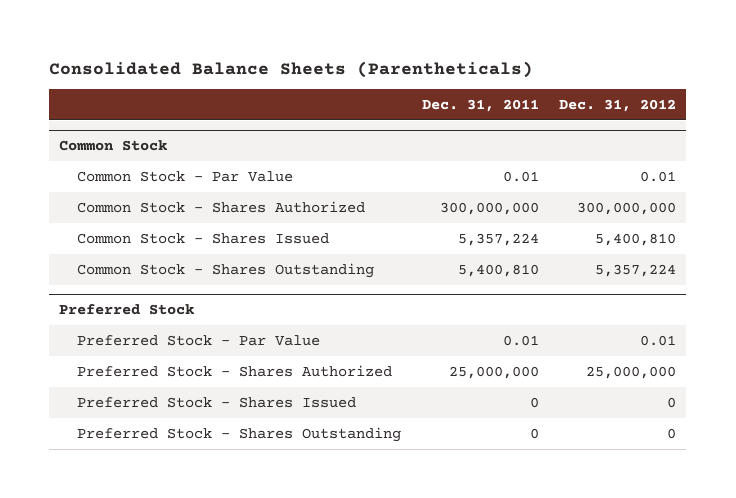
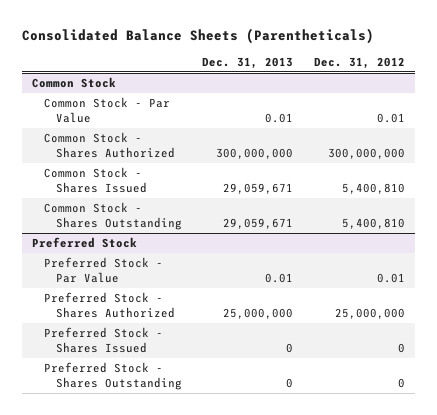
[421,99,539,113] Dec. 31, 2011 -> none
none -> [202,56,294,69] Dec. 31, 2013
[595,263,677,277] 5,357,224 -> [341,218,405,230] 5,400,810

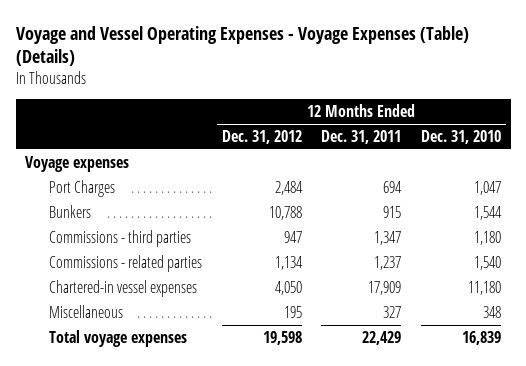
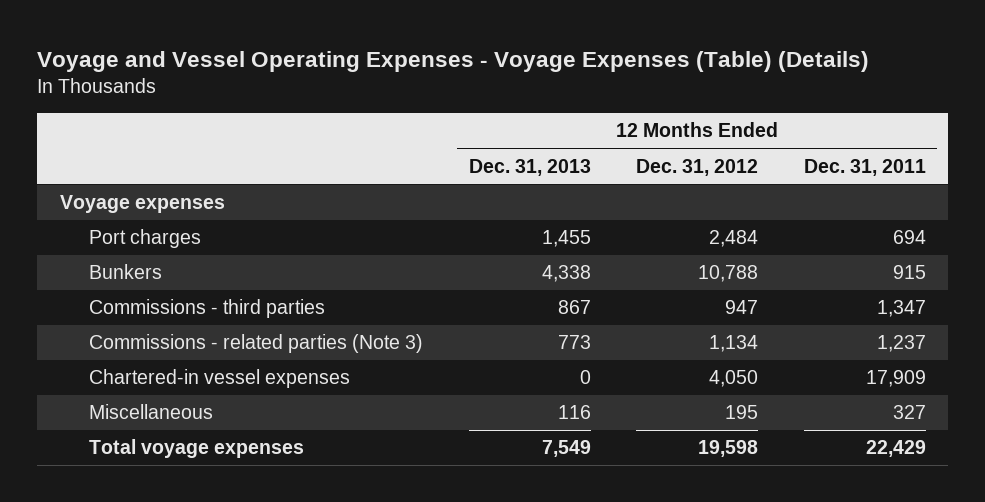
[420,129,501,144] Dec. 31, 2010 -> none
none -> [468,158,591,176] Dec. 31, 2013
[49,179,116,197] Port Charges -> [89,229,202,249] Port charges
[49,254,203,272] Commissions - related parties -> [89,334,424,354] Commissions - related parties (Note 3)

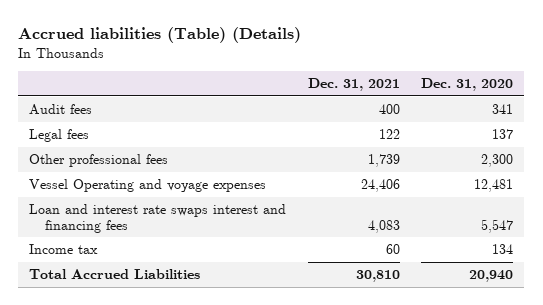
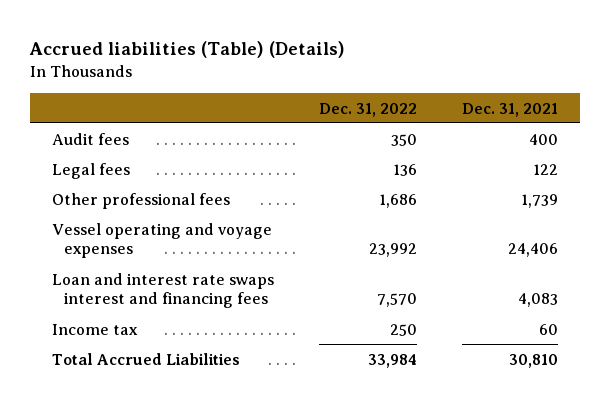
[421,77,514,91] Dec. 31, 2020 -> none
none -> [318,102,417,117] Dec. 31, 2022
[29,178,267,192] Vessel Operating and voyage expenses -> [51,222,272,259] Vessel operating and voyage expenses

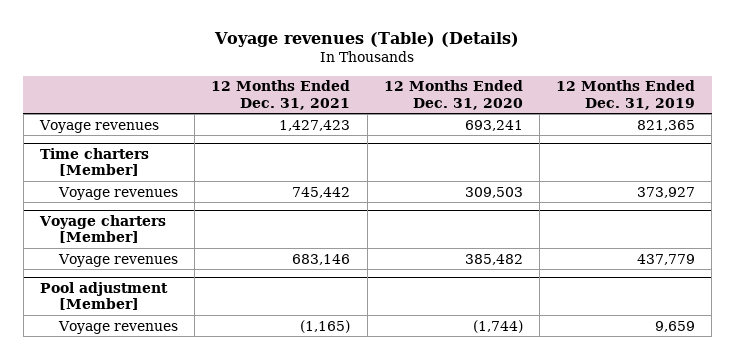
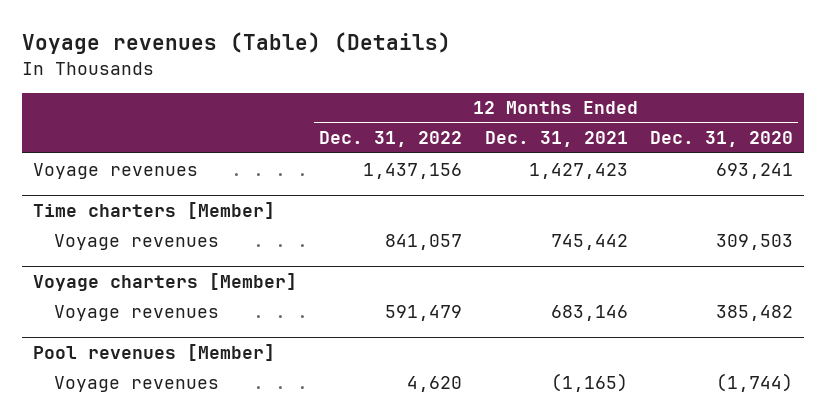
[555,80,695,110] 12 Months Ended Dec. 31, 2019 -> none
none -> [319,131,463,148] Dec. 31, 2022
[39,281,168,310] Pool adjustment [Member] -> [33,343,276,361] Pool revenues [Member]

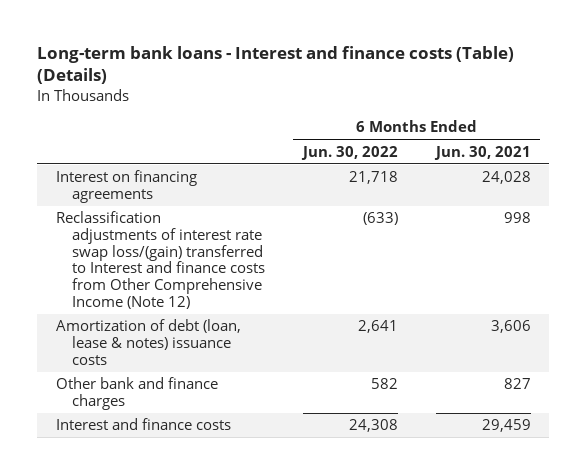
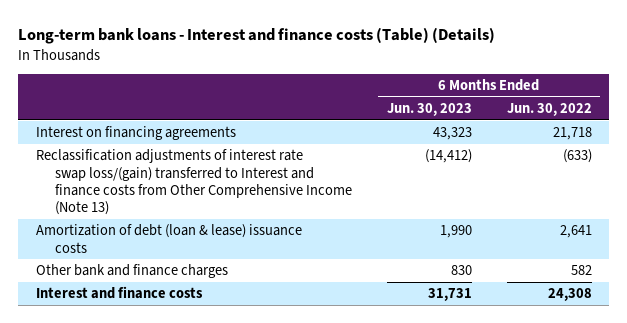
[433,145,531,160] Jun. 30, 2021 -> none
none -> [386,102,472,116] Jun. 30, 2023
[56,211,265,309] Reclassification adjustments of interest rate swap loss/(gain) transferred to Interest and finance costs from Other Comprehensive Income (Note 12) -> [35,149,353,216] Reclassification adjustments of interest rate swap loss/(gain) transferred to Interest and finance costs from Other Comprehensive Income (Note 13)
[56,319,242,365] Amortization of debt (loan, lease & notes) issuance costs -> [35,224,302,253] Amortization of debt (loan & lease) issuance costs

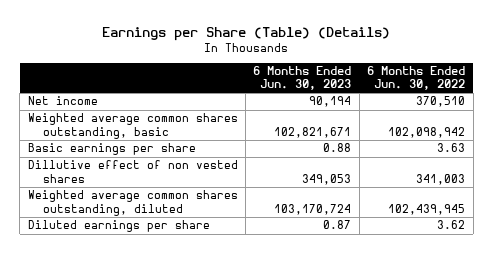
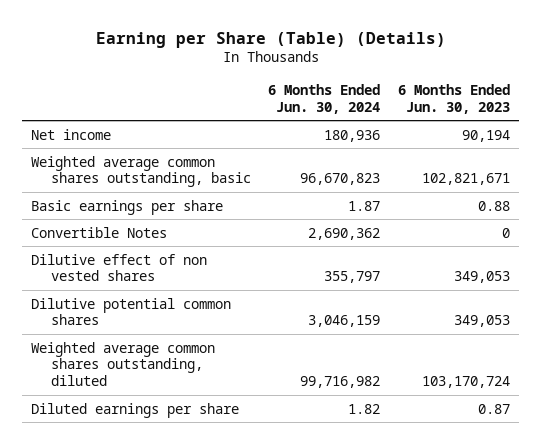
[102,26,391,41] Earnings per Share (Table) (Details) -> [95,31,446,48] Earning per Share (Table) (Details)
[367,66,466,91] 6 Months Ended Jun. 30, 2022 -> none
none -> [268,84,381,114] 6 Months Ended Jun. 30, 2024
none -> [30,226,167,238] Convertible Notes
none -> [30,253,207,282] Dilutive effect of non vested shares
[27,160,238,183] Dillutive effect of non vested shares -> [30,297,231,326] Dilutive potential common shares

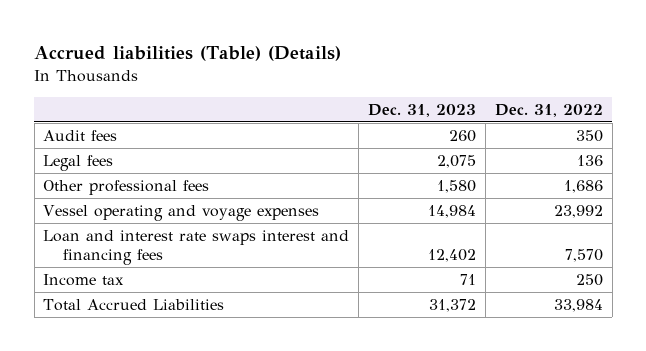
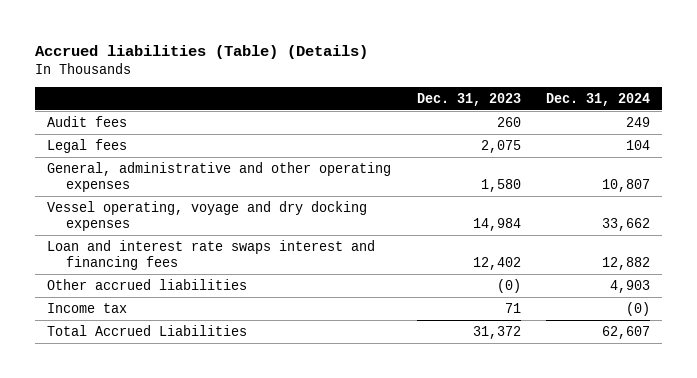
[494,104,603,118] Dec. 31, 2022 -> none
none -> [545,92,650,106] Dec. 31, 2024
[43,179,210,195] Other professional fees -> [47,161,392,192] General, administrative and other operating expenses
[43,204,320,221] Vessel operating and voyage expenses -> [47,200,368,231] Vessel operating, voyage and dry docking expenses
none -> [47,278,248,290] Other accrued liabilities

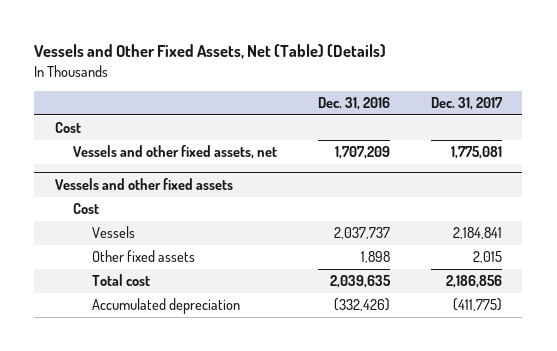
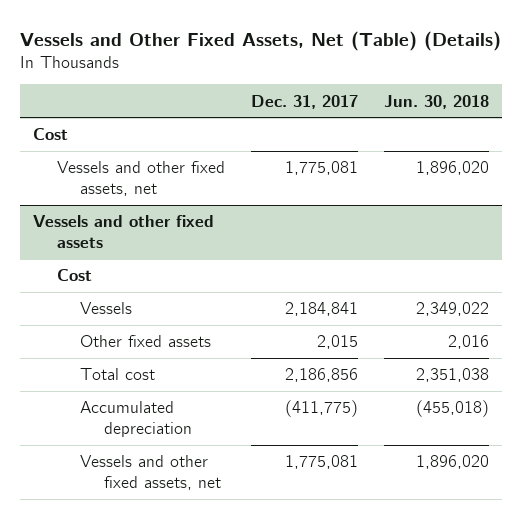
[318,97,391,111] Dec. 31, 2016 -> none
none -> [383,94,489,109] Jun. 30, 2018
none -> [80,455,221,491] Vessels and other fixed assets, net

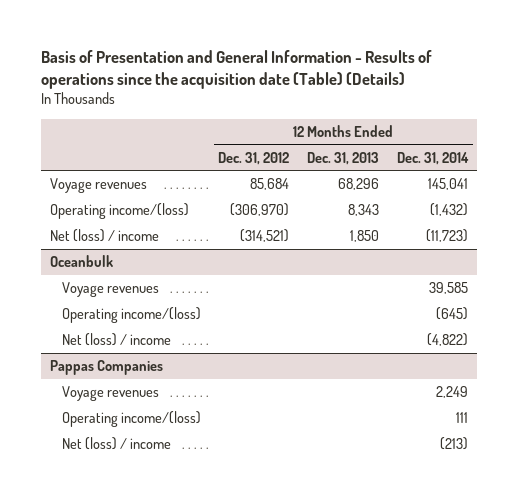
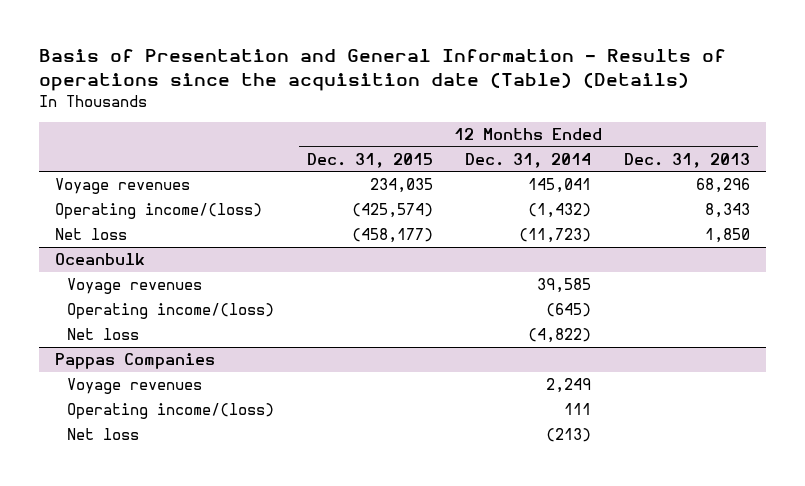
[218,151,290,165] Dec. 31, 2012 -> none
none -> [306,152,433,168] Dec. 31, 2015
[49,229,159,243] Net (loss) / income -> [55,228,128,241] Net loss
[61,333,171,347] Net (loss) / income -> [67,328,140,341] Net loss
[61,437,171,451] Net (loss) / income -> [67,428,140,441] Net loss

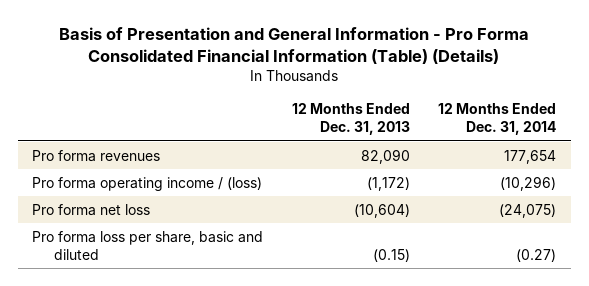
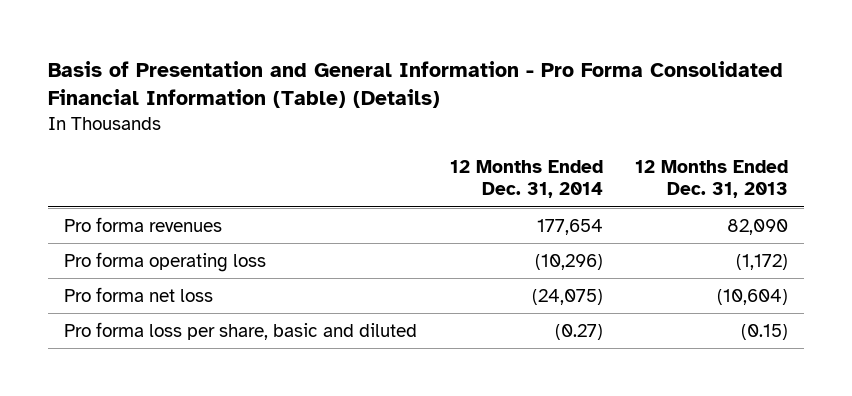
[32,176,263,191] Pro forma operating income / (loss) -> [64,251,267,272] Pro forma operating loss

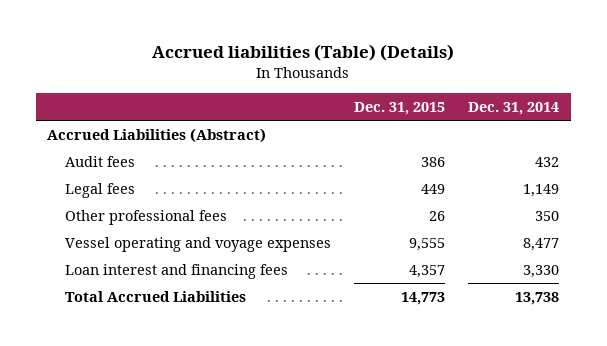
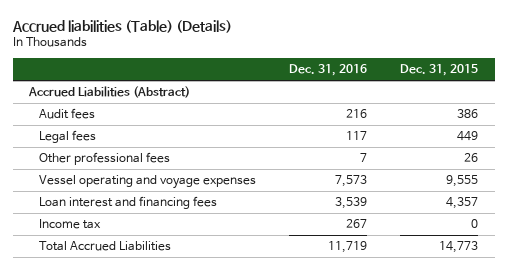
[468,101,560,115] Dec. 31, 2014 -> none
none -> [289,64,368,77] Dec. 31, 2016
none -> [39,219,102,230] Income tax

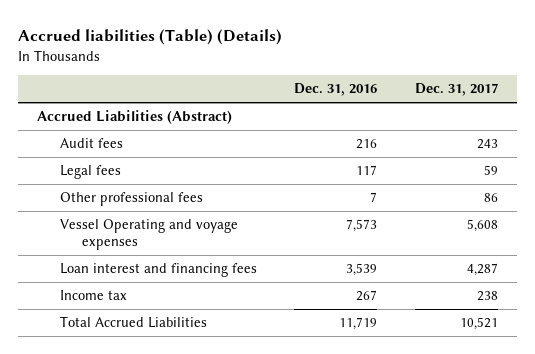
[400,64,479,77] Dec. 31, 2015 -> none
none -> [415,83,499,97] Dec. 31, 2017
[39,175,257,190] Vessel operating and voyage expenses -> [59,219,238,251] Vessel Operating and voyage expenses

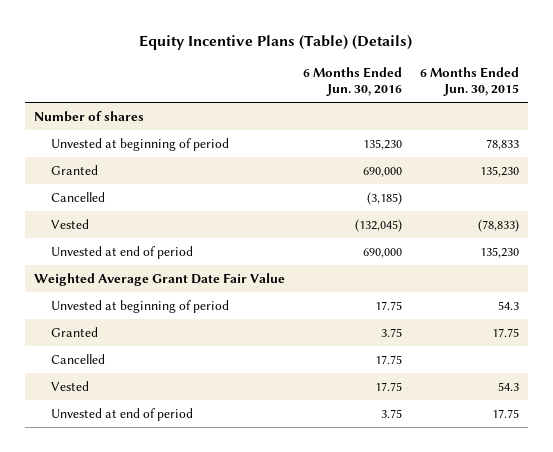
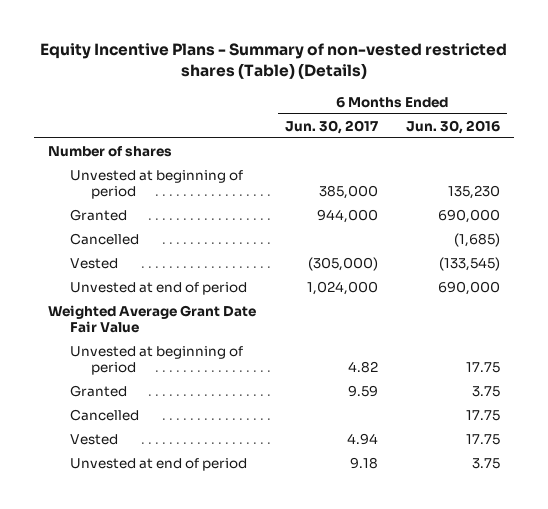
[139,34,413,50] Equity Incentive Plans (Table) (Details) -> [40,43,508,80] Equity Incentive Plans - Summary of non-vested restricted shares (Table) (Details)
[420,67,520,97] 6 Months Ended Jun. 30, 2015 -> none
none -> [284,119,378,134] Jun. 30, 2017
[366,191,402,205] (3,185) -> [454,232,501,247] (1,685)
[354,218,402,232] (132,045) -> [439,256,501,271] (133,545)

